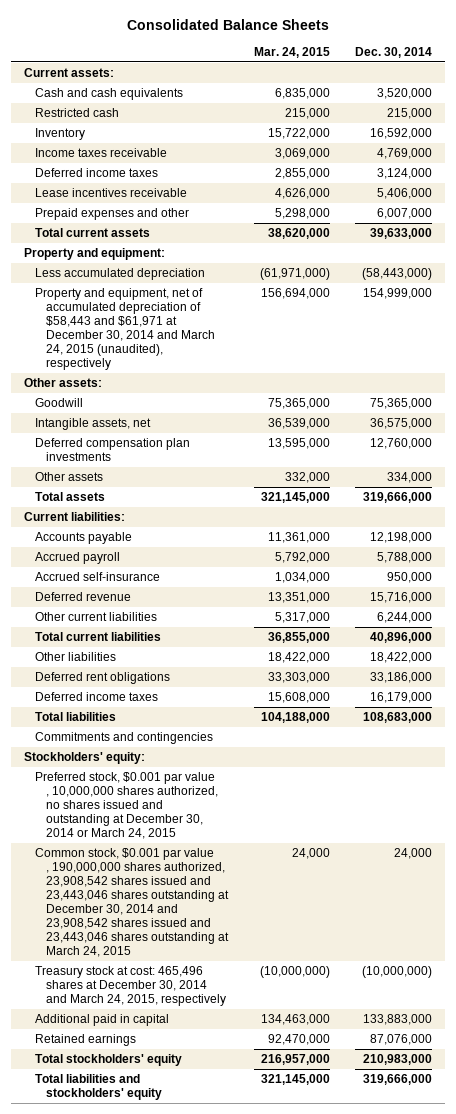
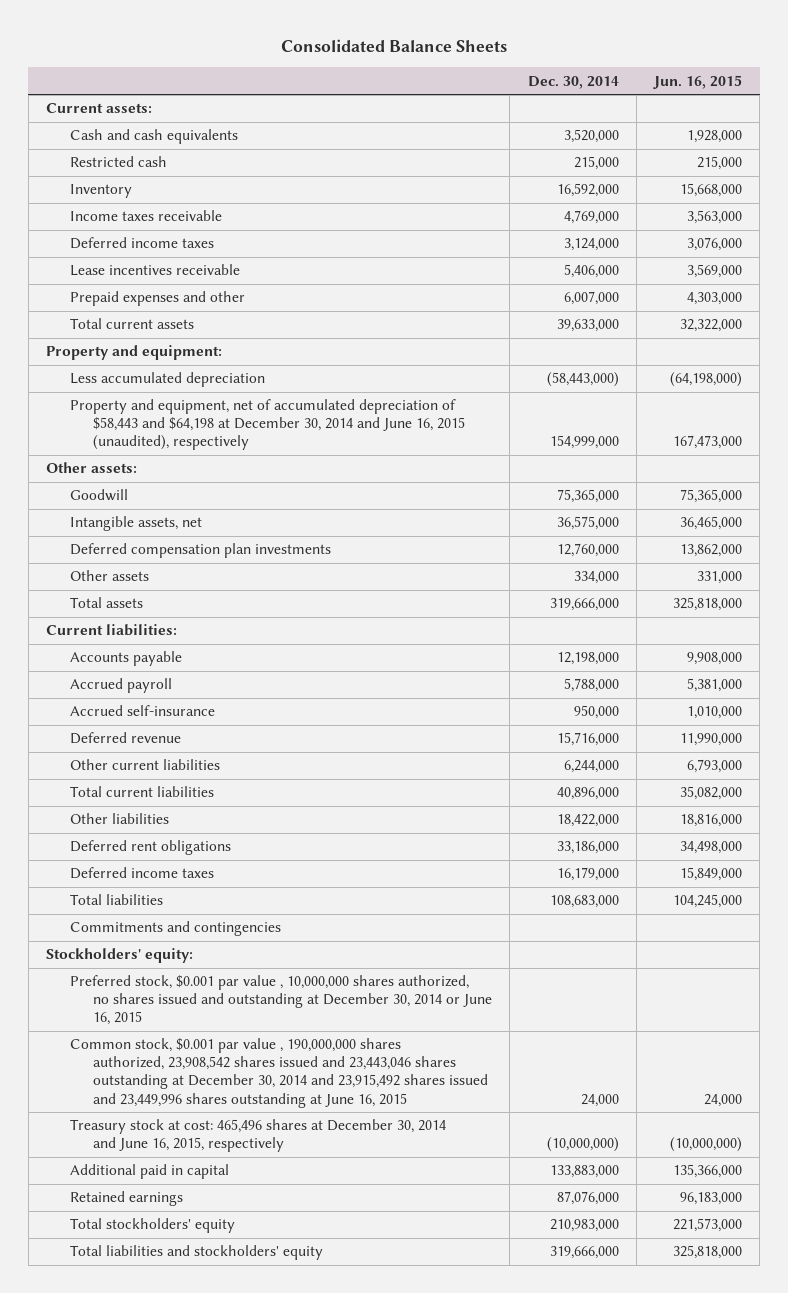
[253,47,330,59] Mar. 24, 2015 -> none
none -> [653,74,743,89] Jun. 16, 2015
[34,288,216,371] Property and equipment, net of accumulated depreciation of $58,443 and $61,971 at December 30, 2014 and March 24, 2015 (unaudited), respectively -> [69,399,466,451] Property and equipment, net of accumulated depreciation of $58,443 and $64,198 at December 30, 2014 and June 16, 2015 (unaudited), respectively
[34,772,219,840] Preferred stock, $0.001 par value , 10,000,000 shares authorized, no shares issued and outstanding at December 30, 2014 or March 24, 2015 -> [69,975,493,1026] Preferred stock, $0.001 par value , 10,000,000 shares authorized, no shares issued and outstanding at December 30, 2014 or June 16, 2015
[34,848,230,958] Common stock, $0.001 par value , 190,000,000 shares authorized, 23,908,542 shares issued and 23,443,046 shares outstanding at December 30, 2014 and 23,908,542 shares issued and 23,443,046 shares outstanding at March 24, 2015 -> [69,1038,489,1108] Common stock, $0.001 par value , 190,000,000 shares authorized, 23,908,542 shares issued and 23,443,046 shares outstanding at December 30, 2014 and 23,915,492 shares issued and 23,449,996 shares outstanding at June 16, 2015
[34,966,227,1007] Treasury stock at cost: 465,496 shares at December 30, 2014 and March 24, 2015, respectively -> [69,1119,446,1153] Treasury stock at cost: 465,496 shares at December 30, 2014 and June 16, 2015, respectively

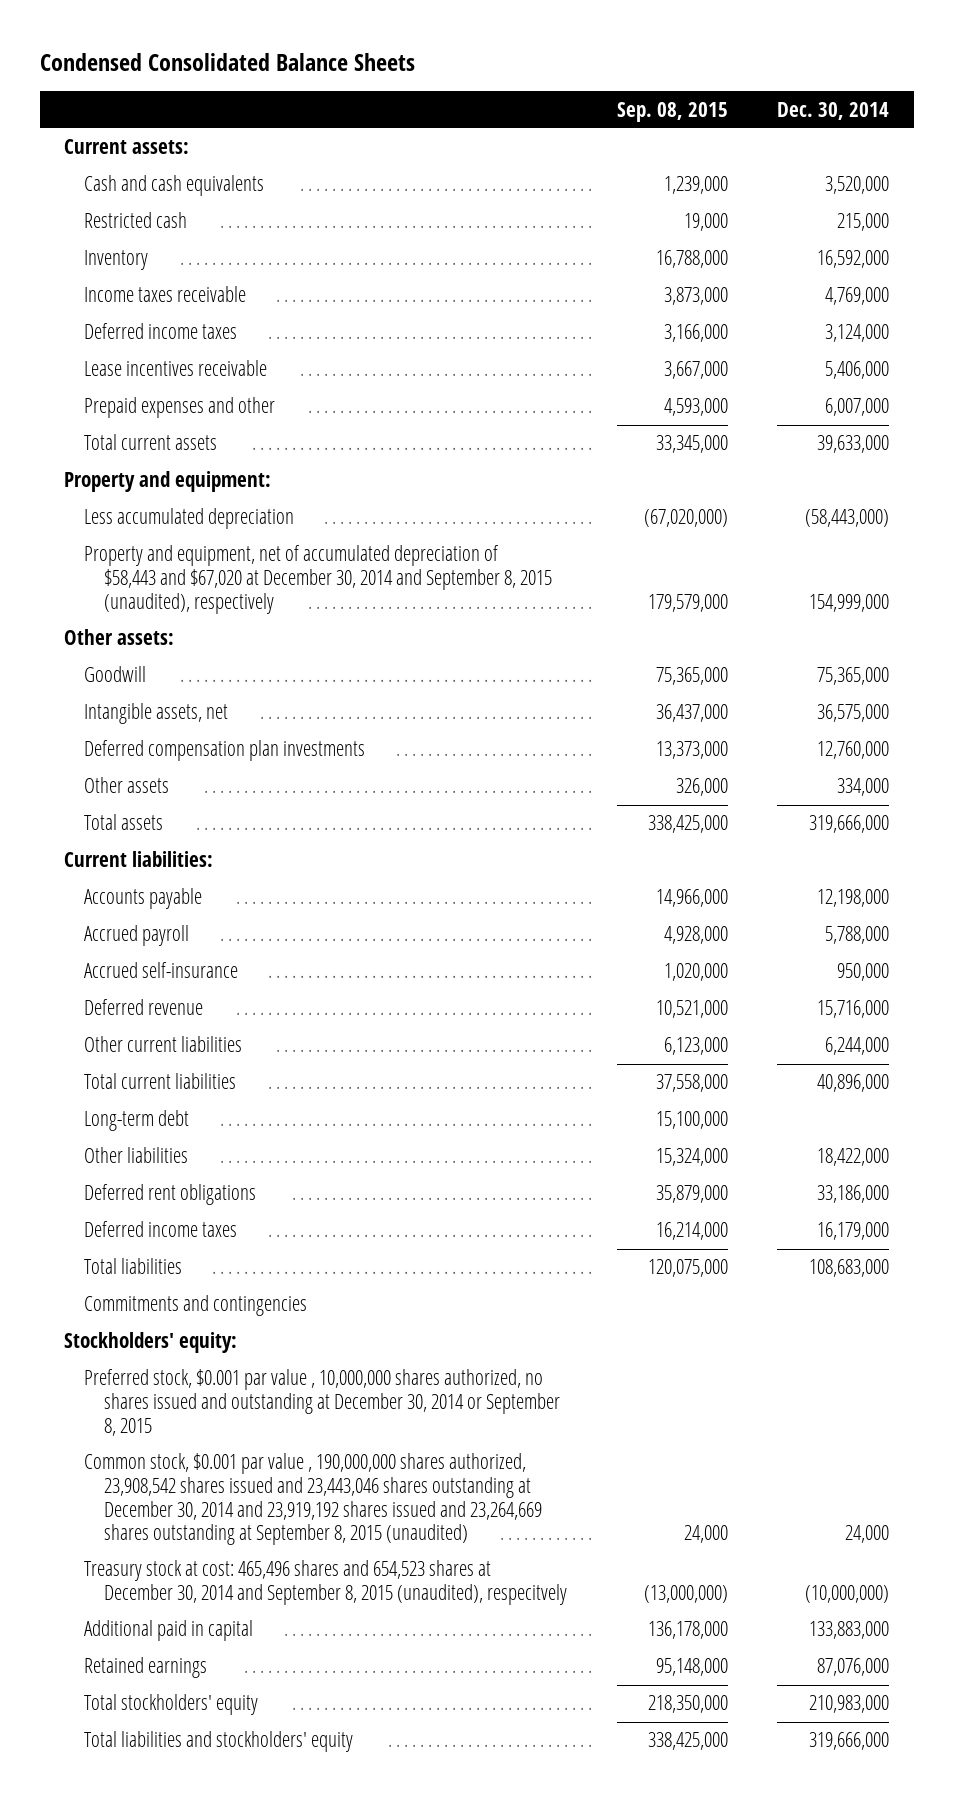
[281,39,508,53] Consolidated Balance Sheets -> [39,53,415,72] Condensed Consolidated Balance Sheets
[653,74,743,89] Jun. 16, 2015 -> none
none -> [616,101,728,122] Sep. 08, 2015
[69,399,466,451] Property and equipment, net of accumulated depreciation of $58,443 and $64,198 at December 30, 2014 and June 16, 2015 (unaudited), respectively -> [84,545,553,614] Property and equipment, net of accumulated depreciation of $58,443 and $67,020 at December 30, 2014 and September 8, 2015 (unaudited), respectively
none -> [84,1110,190,1132] Long-term debt
[69,975,493,1026] Preferred stock, $0.001 par value , 10,000,000 shares authorized, no shares issued and outstanding at December 30, 2014 or June 16, 2015 -> [84,1369,561,1436] Preferred stock, $0.001 par value , 10,000,000 shares authorized, no shares issued and outstanding at December 30, 2014 or September 8, 2015
[69,1038,489,1108] Common stock, $0.001 par value , 190,000,000 shares authorized, 23,908,542 shares issued and 23,443,046 shares outstanding at December 30, 2014 and 23,915,492 shares issued and 23,449,996 shares outstanding at June 16, 2015 -> [84,1453,543,1546] Common stock, $0.001 par value , 190,000,000 shares authorized, 23,908,542 shares issued and 23,443,046 shares outstanding at December 30, 2014 and 23,919,192 shares issued and 23,264,669 shares outstanding at September 8, 2015 (unaudited)
[69,1119,446,1153] Treasury stock at cost: 465,496 shares at December 30, 2014 and June 16, 2015, respectively -> [84,1560,568,1606] Treasury stock at cost: 465,496 shares and 654,523 shares at December 30, 2014 and September 8, 2015 (unaudited), respecitvely

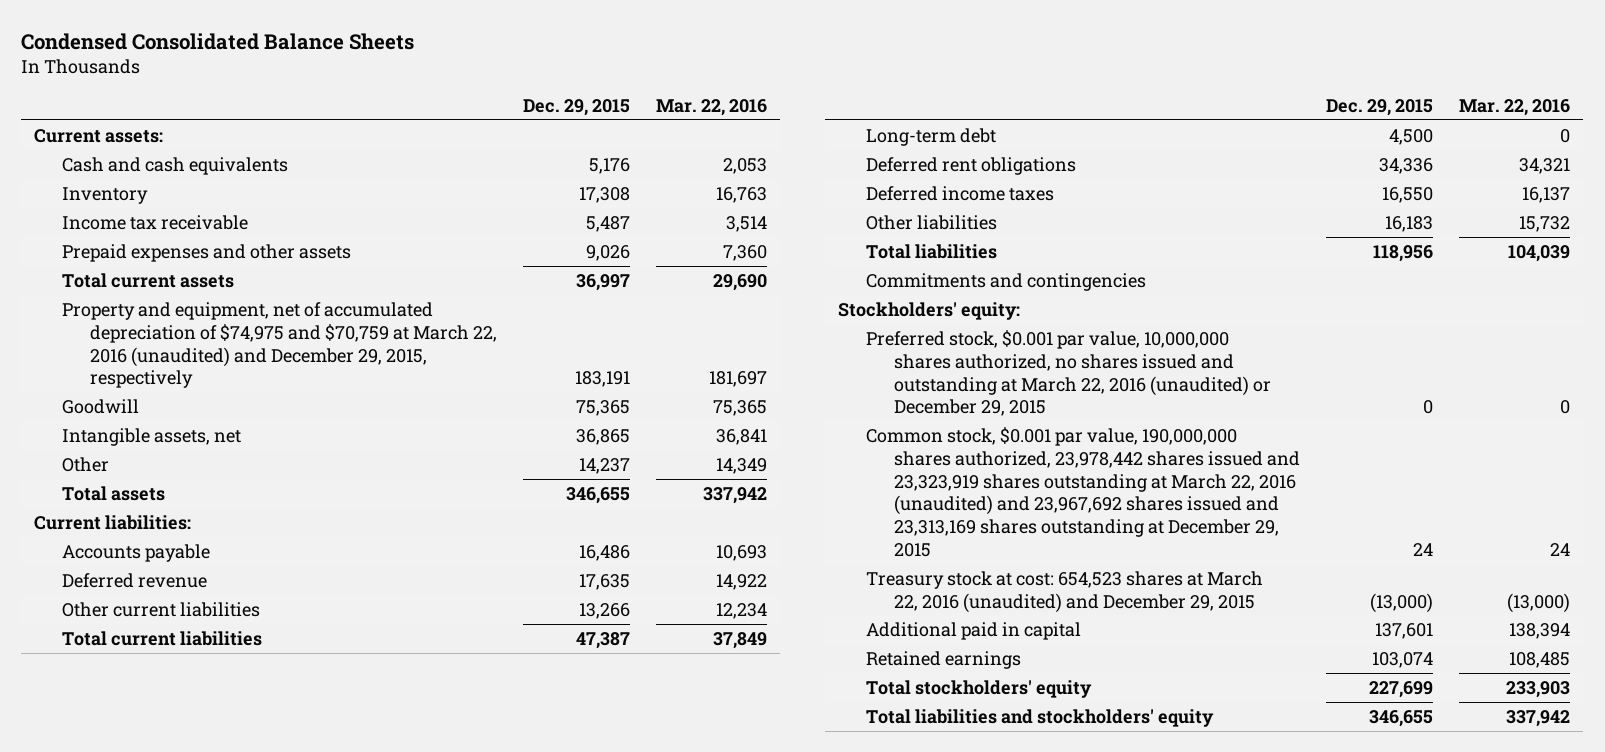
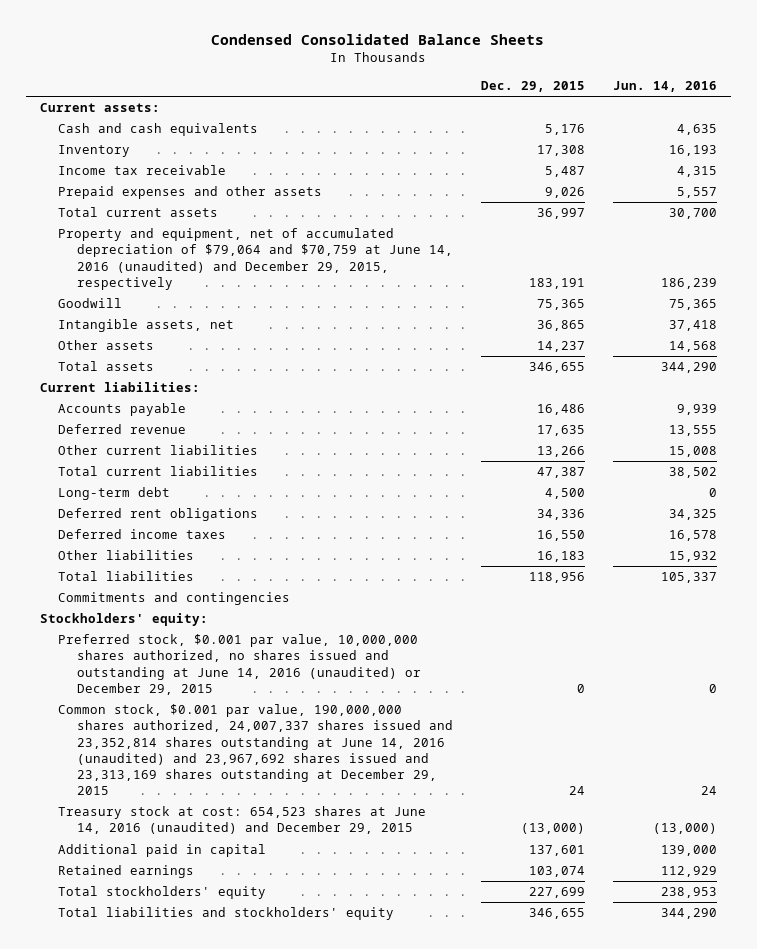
[656,98,768,116] Mar. 22, 2016 -> none
none -> [612,81,717,93] Jun. 14, 2016
[62,301,498,389] Property and equipment, net of accumulated depreciation of $74,975 and $70,759 at March 22, 2016 (unaudited) and December 29, 2015, respectively -> [58,228,454,290] Property and equipment, net of accumulated depreciation of $79,064 and $70,759 at June 14, 2016 (unaudited) and December 29, 2015, respectively
[62,456,110,472] Other -> [58,340,155,351] Other assets
[865,329,1271,417] Preferred stock, $0.001 par value, 10,000,000 shares authorized, no shares issued and outstanding at March 22, 2016 (unaudited) or December 29, 2015 -> [58,634,422,695] Preferred stock, $0.001 par value, 10,000,000 shares authorized, no shares issued and outstanding at June 14, 2016 (unaudited) or December 29, 2015
[865,426,1300,558] Common stock, $0.001 par value, 190,000,000 shares authorized, 23,978,442 shares issued and 23,323,919 shares outstanding at March 22, 2016 (unaudited) and 23,967,692 shares issued and 23,313,169 shares outstanding at December 29, 2015 -> [58,704,454,796] Common stock, $0.001 par value, 190,000,000 shares authorized, 24,007,337 shares issued and 23,352,814 shares outstanding at June 14, 2016 (unaudited) and 23,967,692 shares issued and 23,313,169 shares outstanding at December 29, 2015
[865,570,1263,613] Treasury stock at cost: 654,523 shares at March 22, 2016 (unaudited) and December 29, 2015 -> [58,806,427,835] Treasury stock at cost: 654,523 shares at June 14, 2016 (unaudited) and December 29, 2015

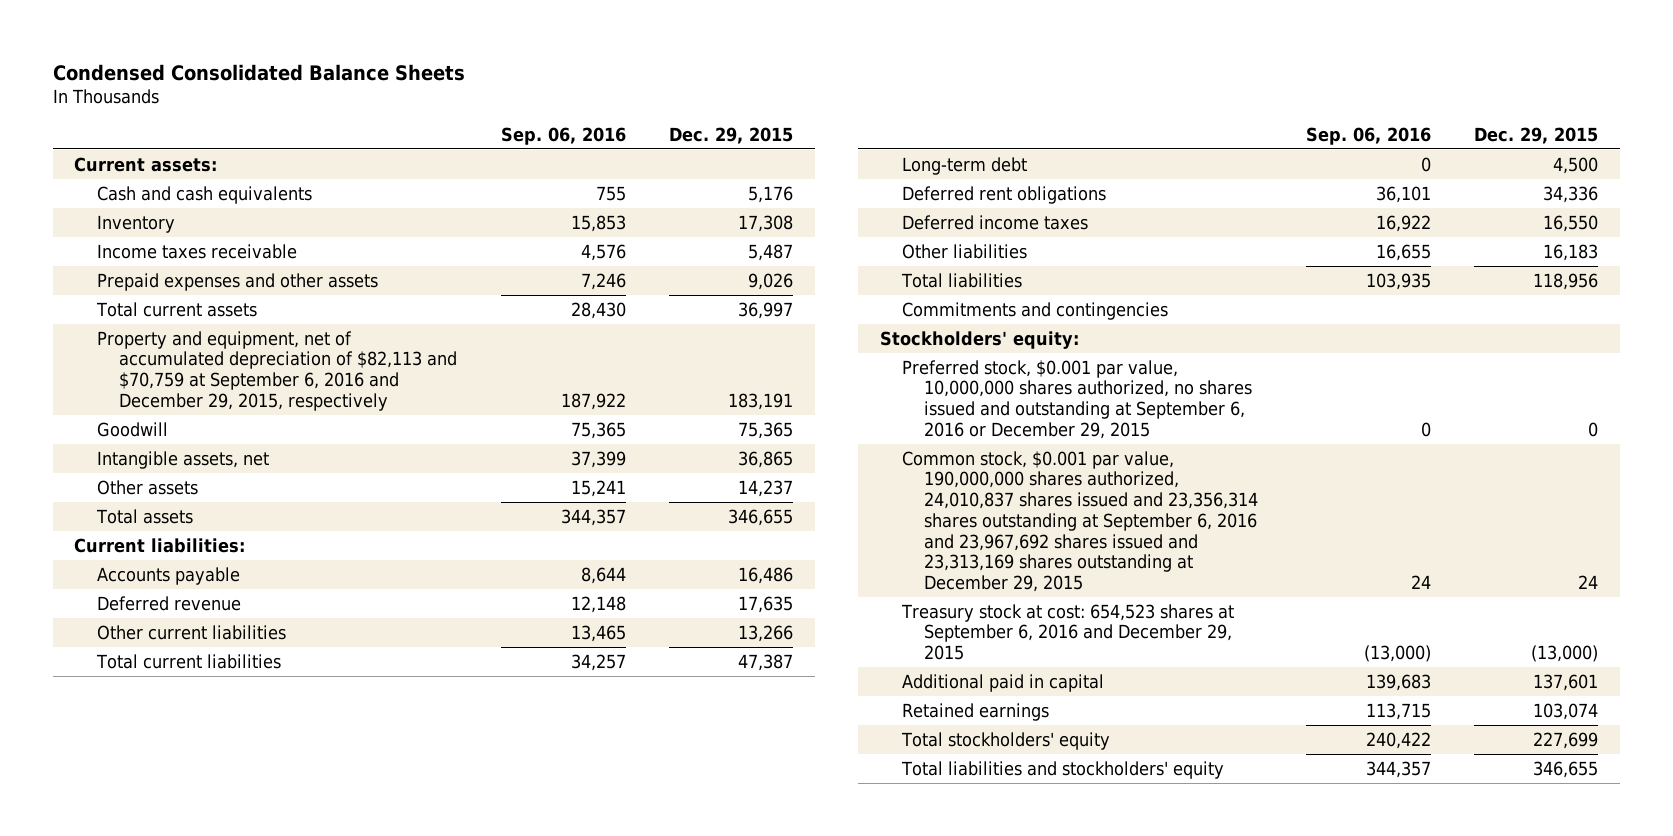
[612,81,717,93] Jun. 14, 2016 -> none
none -> [500,126,626,145] Sep. 06, 2016
[58,165,227,176] Income tax receivable -> [96,243,297,259] Income taxes receivable
[58,228,454,290] Property and equipment, net of accumulated depreciation of $79,064 and $70,759 at June 14, 2016 (unaudited) and December 29, 2015, respectively -> [96,330,458,411] Property and equipment, net of accumulated depreciation of $82,113 and $70,759 at September 6, 2016 and December 29, 2015, respectively
[58,634,422,695] Preferred stock, $0.001 par value, 10,000,000 shares authorized, no shares issued and outstanding at June 14, 2016 (unaudited) or December 29, 2015 -> [901,359,1253,439] Preferred stock, $0.001 par value, 10,000,000 shares authorized, no shares issued and outstanding at September 6, 2016 or December 29, 2015
[58,704,454,796] Common stock, $0.001 par value, 190,000,000 shares authorized, 24,007,337 shares issued and 23,352,814 shares outstanding at June 14, 2016 (unaudited) and 23,967,692 shares issued and 23,313,169 shares outstanding at December 29, 2015 -> [901,450,1259,593] Common stock, $0.001 par value, 190,000,000 shares authorized, 24,010,837 shares issued and 23,356,314 shares outstanding at September 6, 2016 and 23,967,692 shares issued and 23,313,169 shares outstanding at December 29, 2015
[58,806,427,835] Treasury stock at cost: 654,523 shares at June 14, 2016 (unaudited) and December 29, 2015 -> [900,603,1234,661] Treasury stock at cost: 654,523 shares at September 6, 2016 and December 29, 2015

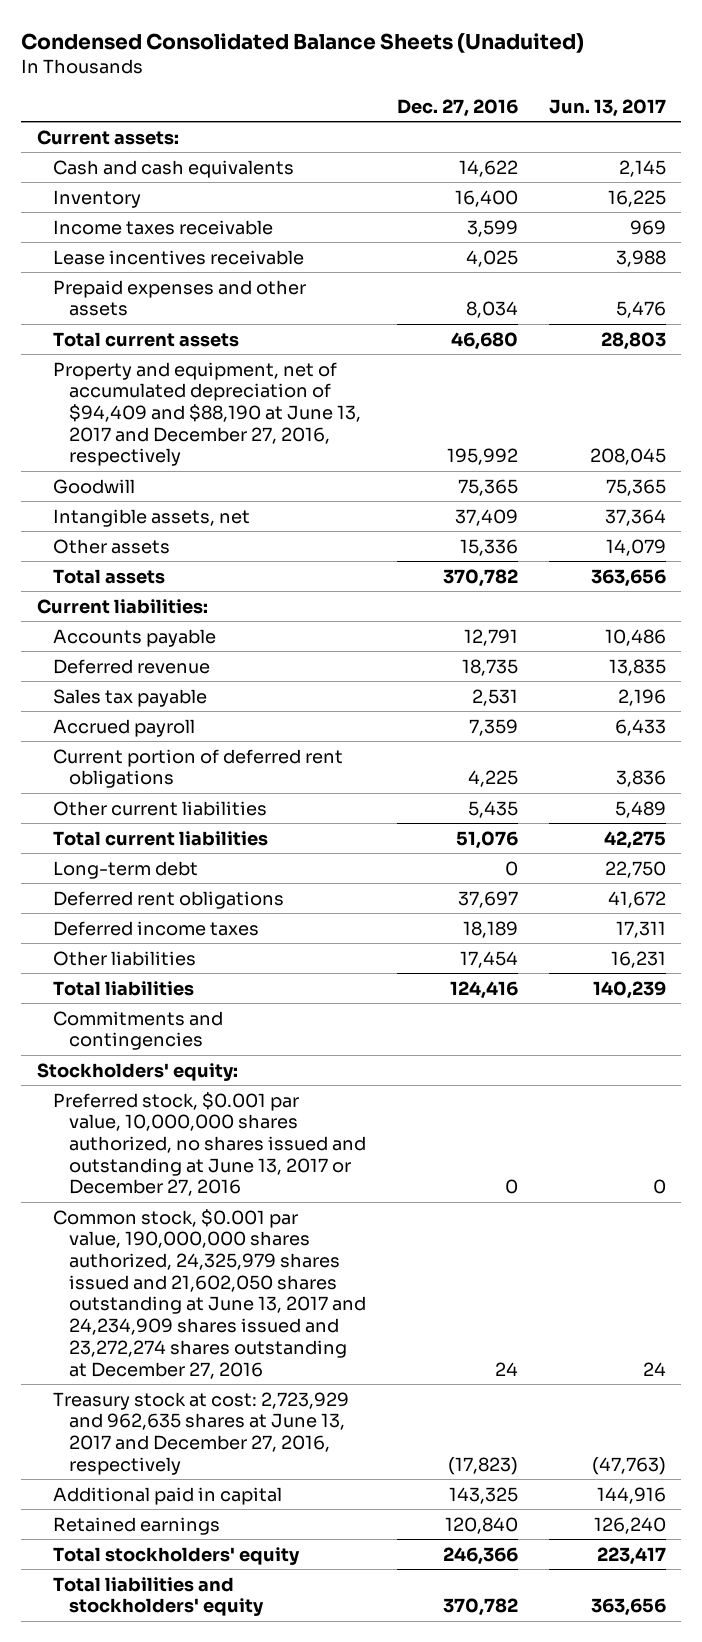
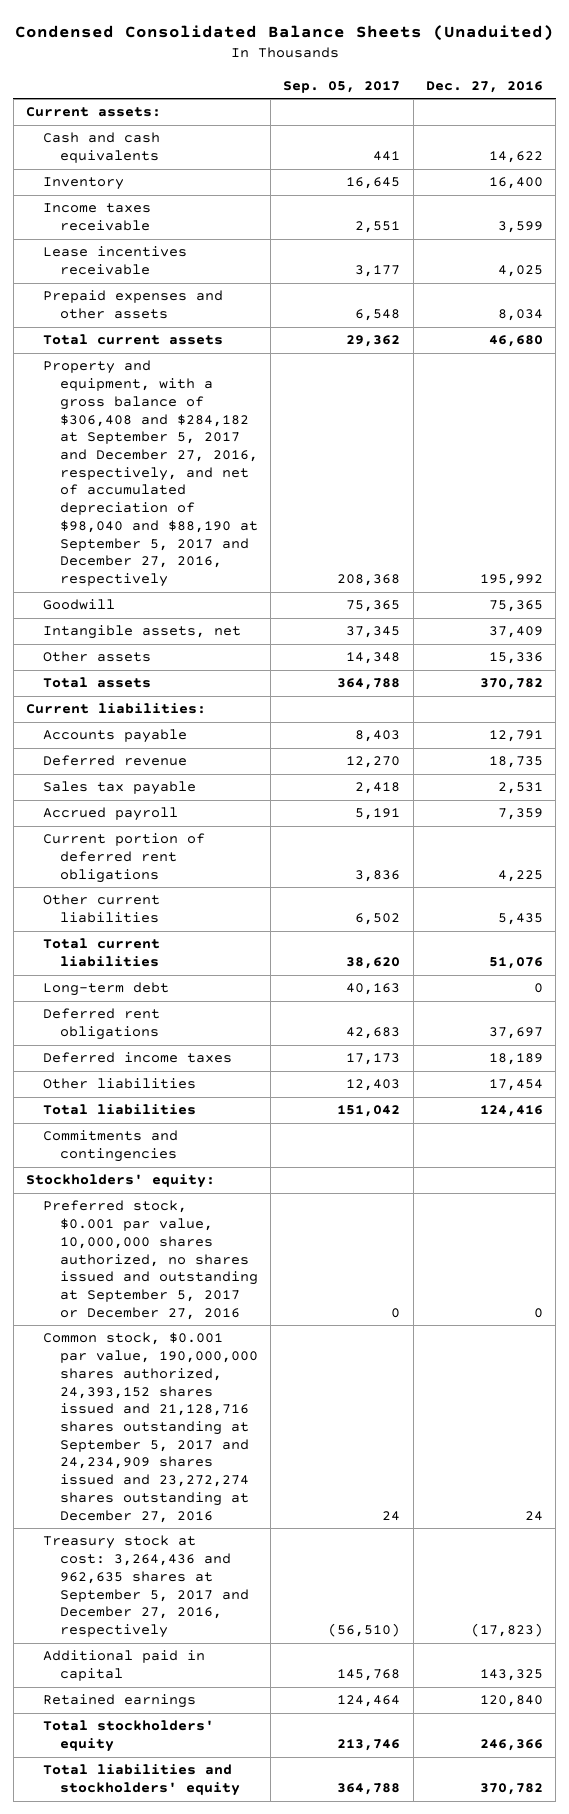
[548,98,666,117] Jun. 13, 2017 -> none
none -> [283,80,401,93] Sep. 05, 2017
[52,361,361,467] Property and equipment, net of accumulated depreciation of $94,409 and $88,190 at June 13, 2017 and December 27, 2016, respectively -> [42,360,258,588] Property and equipment, with a gross balance of $306,408 and $284,182 at September 5, 2017 and December 27, 2016, respectively, and net of accumulated depreciation of $98,040 and $88,190 at September 5, 2017 and December 27, 2016, respectively
[52,1091,366,1197] Preferred stock, $0.001 par value, 10,000,000 shares authorized, no shares issued and outstanding at June 13, 2017 or December 27, 2016 -> [42,1200,258,1320] Preferred stock, $0.001 par value, 10,000,000 shares authorized, no shares issued and outstanding at September 5, 2017 or December 27, 2016
[52,1208,366,1379] Common stock, $0.001 par value, 190,000,000 shares authorized, 24,325,979 shares issued and 21,602,050 shares outstanding at June 13, 2017 and 24,234,909 shares issued and 23,272,274 shares outstanding at December 27, 2016 -> [42,1332,258,1523] Common stock, $0.001 par value, 190,000,000 shares authorized, 24,393,152 shares issued and 21,128,716 shares outstanding at September 5, 2017 and 24,234,909 shares issued and 23,272,274 shares outstanding at December 27, 2016
[52,1391,349,1475] Treasury stock at cost: 2,723,929 and 962,635 shares at June 13, 2017 and December 27, 2016, respectively -> [42,1535,249,1639] Treasury stock at cost: 3,264,436 and 962,635 shares at September 5, 2017 and December 27, 2016, respectively

